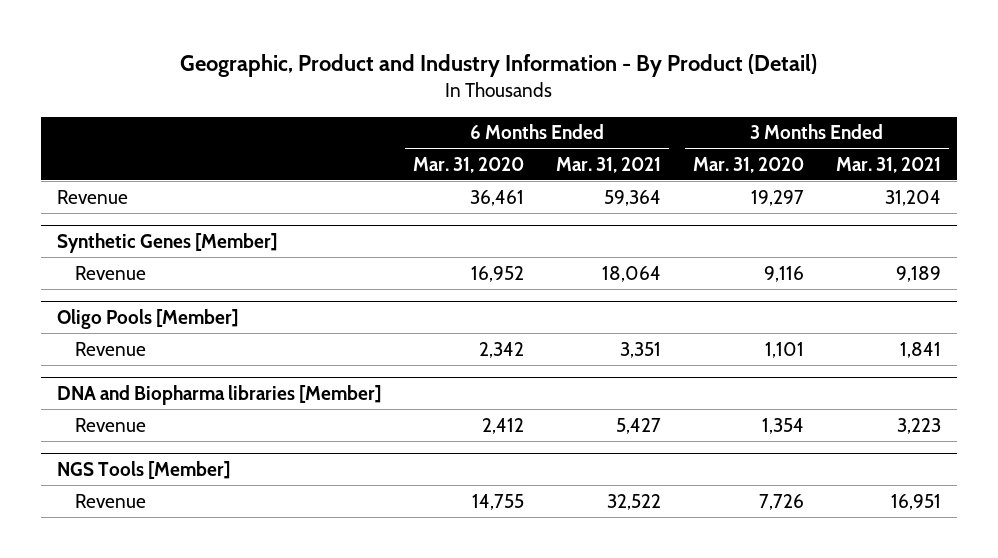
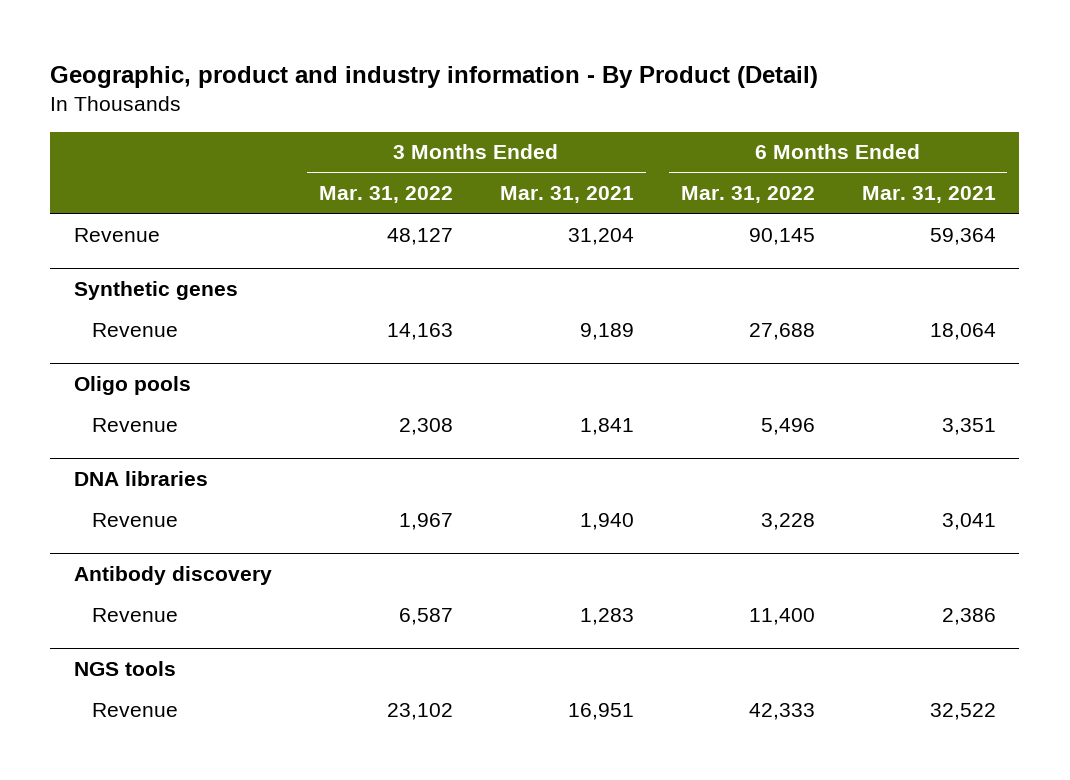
[180,54,818,78] Geographic, Product and Industry Information - By Product (Detail) -> [50,65,819,88] Geographic, product and industry information - By Product (Detail)
[413,156,525,173] Mar. 31, 2020 -> none
[692,156,804,173] Mar. 31, 2020 -> none
none -> [318,186,453,204] Mar. 31, 2022
none -> [680,186,815,204] Mar. 31, 2022
[57,232,278,253] Synthetic Genes [Member] -> [73,280,238,300] Synthetic genes
[57,308,239,329] Oligo Pools [Member] -> [73,375,191,395] Oligo pools
[57,384,382,405] DNA and Biopharma libraries [Member] -> [73,470,208,486] DNA libraries
[616,417,662,434] 5,427 -> [941,512,996,530] 3,041
[896,417,941,434] 3,223 -> [579,512,634,530] 1,940
none -> [73,565,272,585] Antibody discovery
none -> [92,607,179,622] Revenue
[57,460,231,479] NGS Tools [Member] -> [73,660,176,676] NGS tools

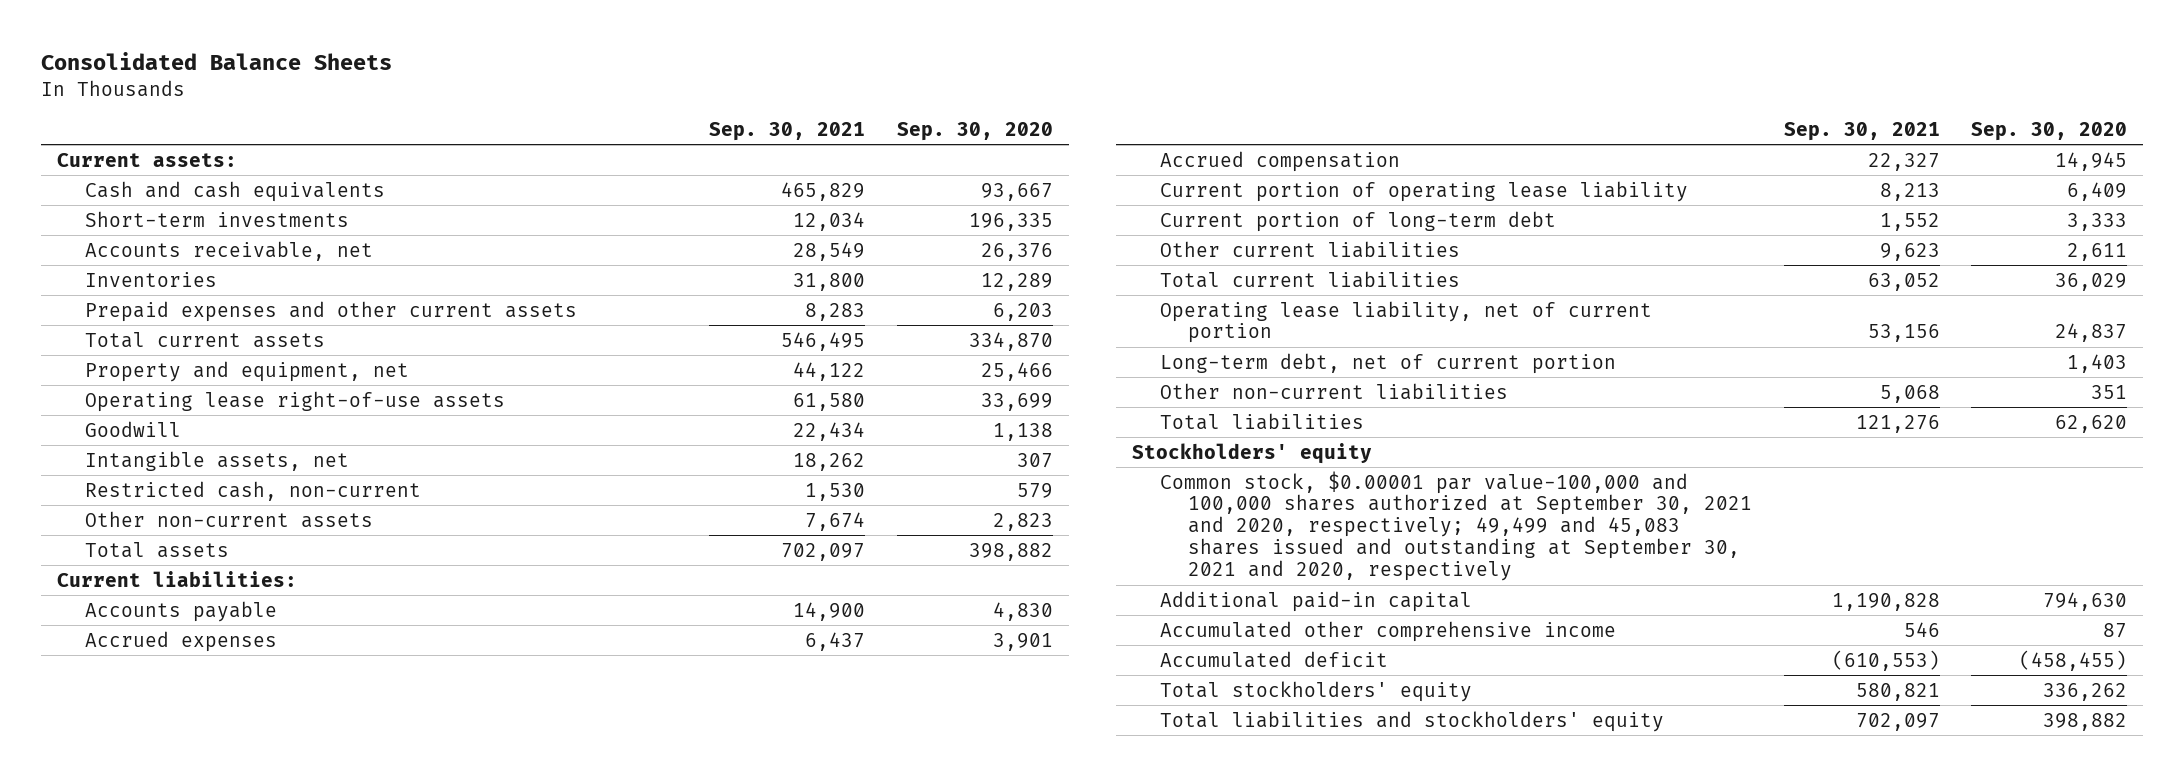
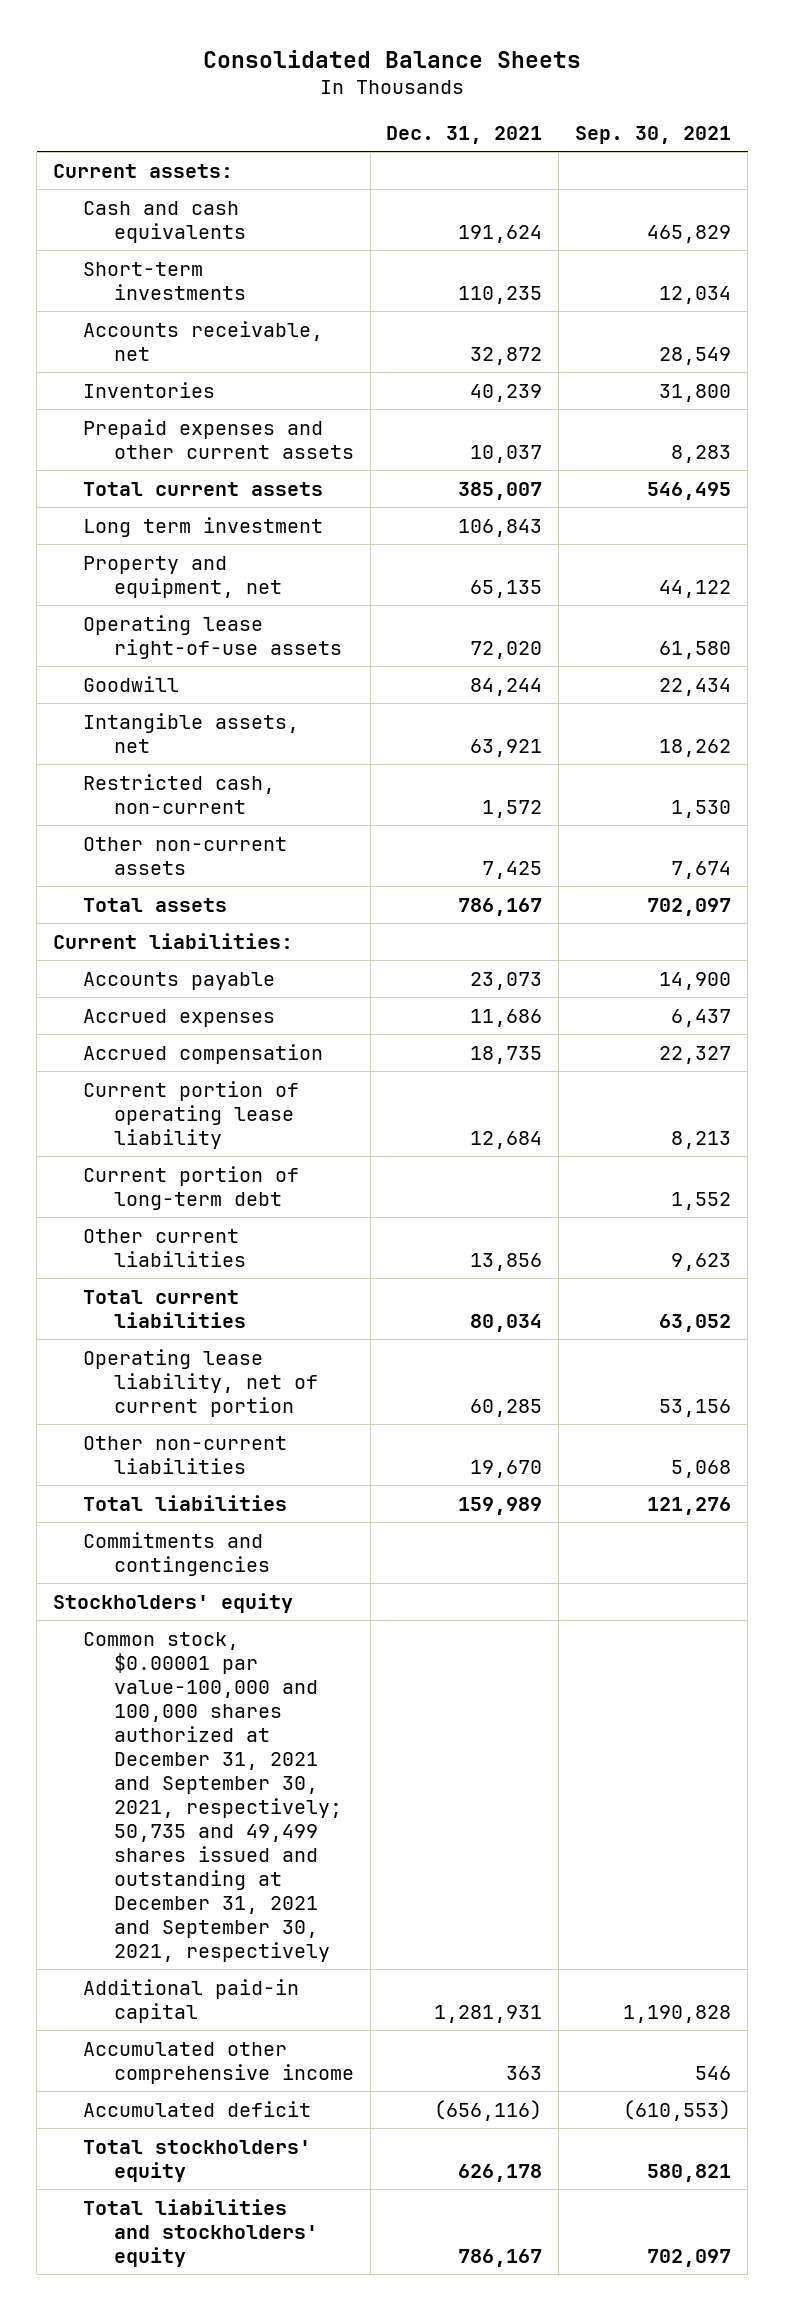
[896,122,1053,142] Sep. 30, 2020 -> none
none -> [386,126,543,145] Dec. 31, 2021
none -> [83,516,324,537] Long term investment
[1159,352,1616,374] Long-term debt, net of current portion -> none
none -> [83,1531,270,1576] Commitments and contingencies
[1159,470,1752,582] Common stock, $0.00001 par value-100,000 and 100,000 shares authorized at September 30, 2021 and 2020, respectively; 49,499 and 45,083 shares issued and outstanding at September 30, 2021 and 2020, respectively -> [83,1631,342,1963] Common stock, $0.00001 par value-100,000 and 100,000 shares authorized at December 31, 2021 and September 30, 2021, respectively; 50,735 and 49,499 shares issued and outstanding at December 31, 2021 and September 30, 2021, respectively

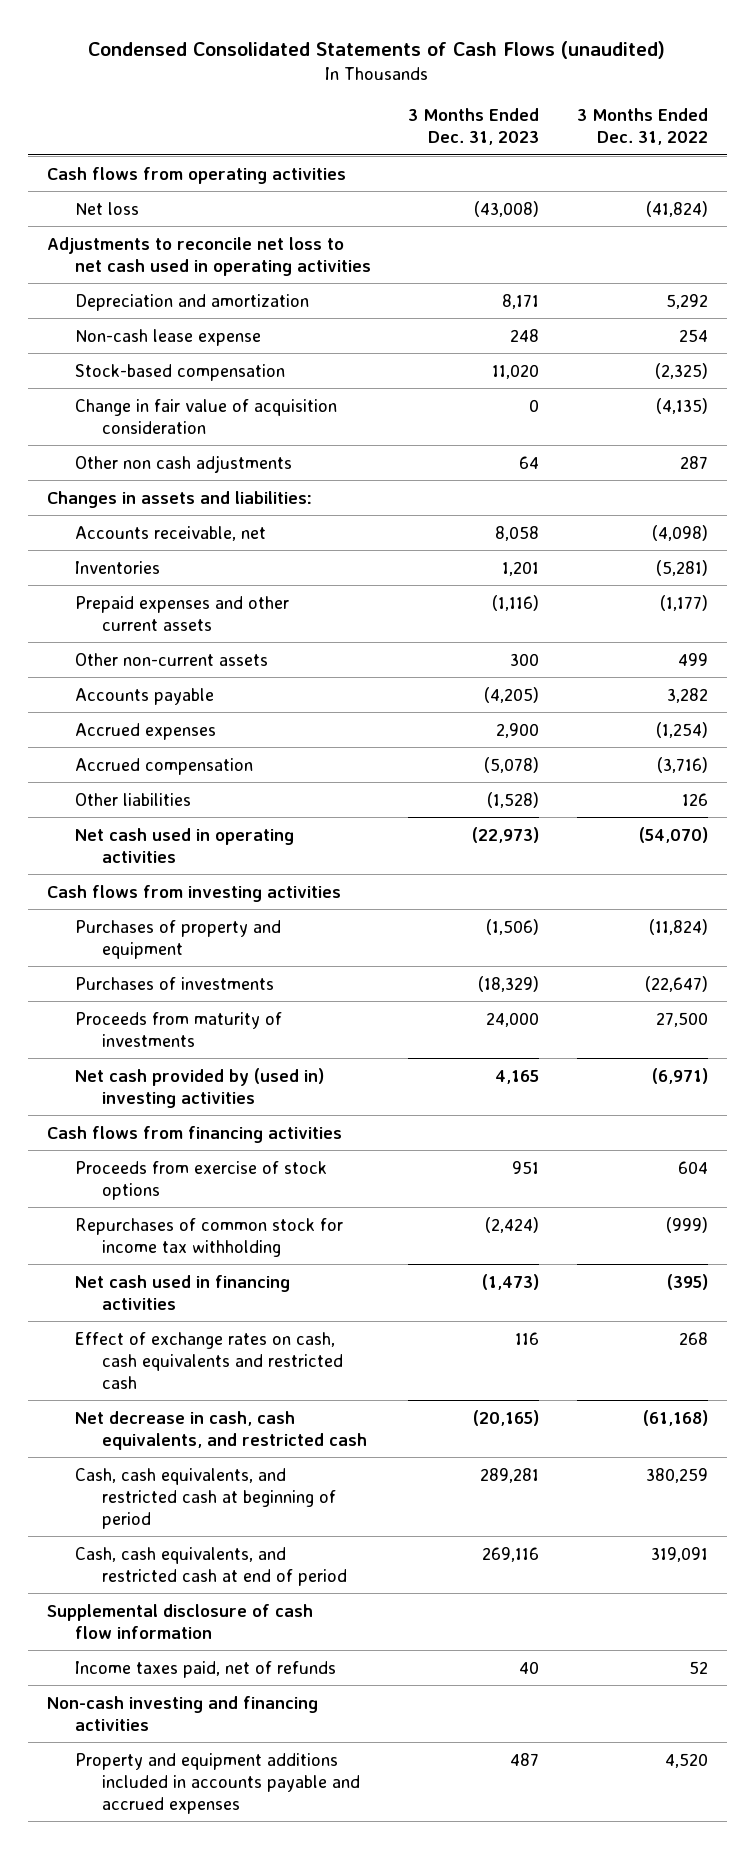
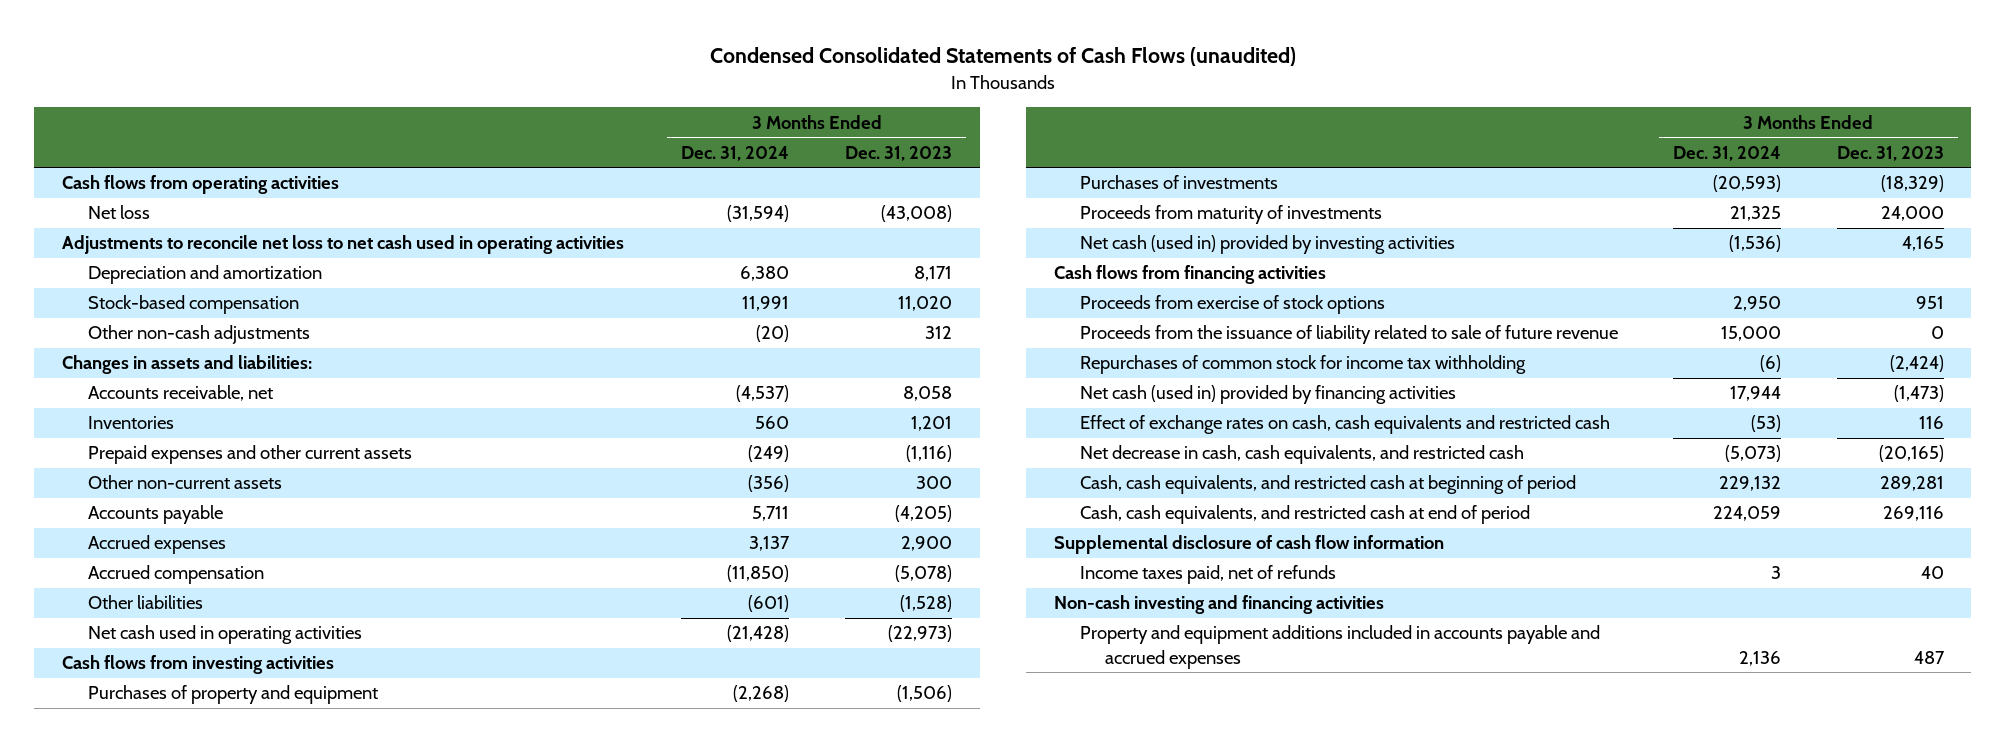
[576,108,708,146] 3 Months Ended Dec. 31, 2022 -> none
none -> [681,145,790,161] Dec. 31, 2024
[74,328,261,346] Non-cash lease expense -> none
[74,398,337,434] Change in fair value of acquisition consideration -> none
[74,454,292,473] Other non cash adjustments -> [87,325,310,345] Other non-cash adjustments
[519,455,540,469] 64 -> [924,326,952,340] 312
[74,1067,324,1108] Net cash provided by (used in) investing activities -> [1079,235,1455,255] Net cash (used in) provided by investing activities
none -> [1079,325,1618,345] Proceeds from the issuance of liability related to sale of future revenue
[74,1274,290,1310] Net cash used in financing activities -> [1079,385,1456,405] Net cash (used in) provided by financing activities

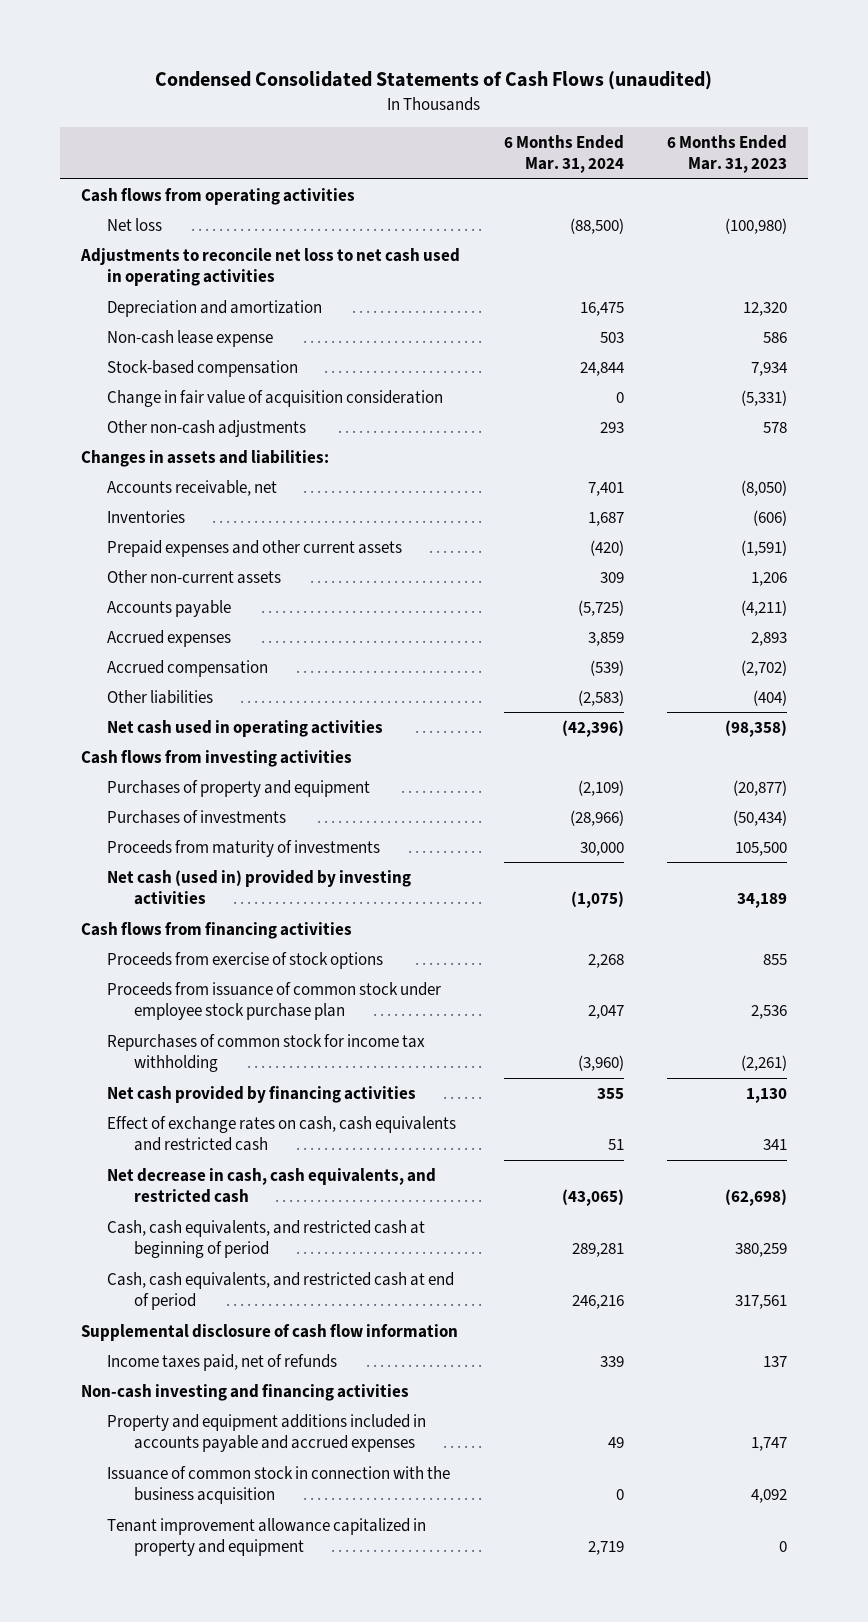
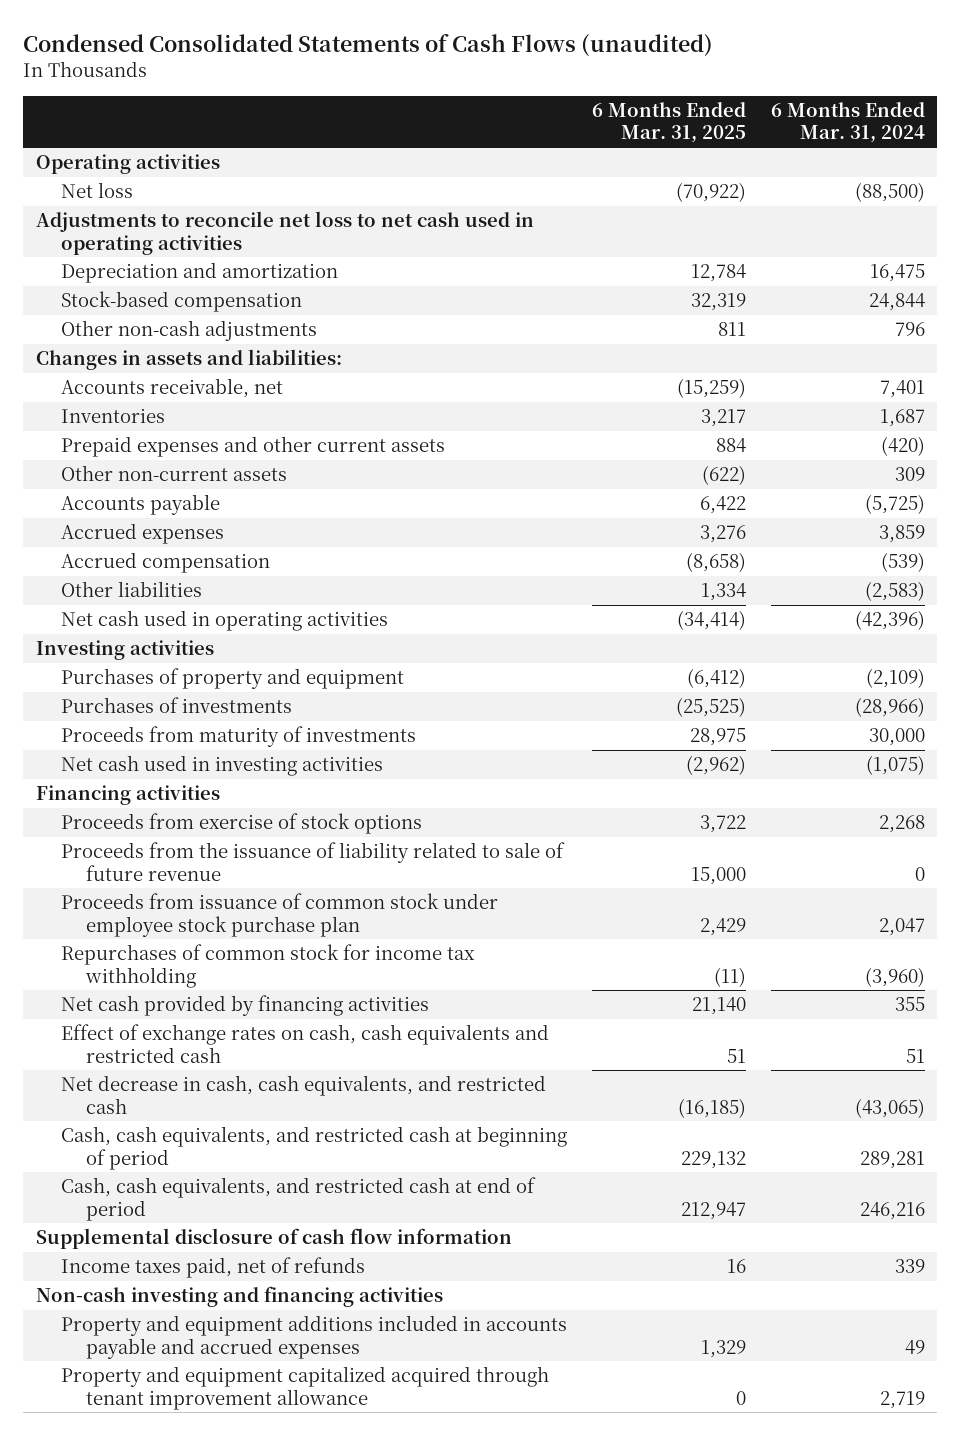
[666,134,787,174] 6 Months Ended Mar. 31, 2023 -> none
none -> [591,102,746,144] 6 Months Ended Mar. 31, 2025
[81,187,356,205] Cash flows from operating activities -> [35,154,220,175] Operating activities
[107,329,274,347] Non-cash lease expense -> none
[107,389,444,407] Change in fair value of acquisition consideration -> none
[599,421,624,433] 293 -> [894,322,925,337] 796
[81,749,353,767] Cash flows from investing activities -> [35,640,214,661] Investing activities
[107,869,412,906] Net cash (used in) provided by investing activities -> [61,755,384,777] Net cash used in investing activities
[81,921,353,939] Cash flows from financing activities -> [35,785,220,806] Financing activities
none -> [61,842,566,881] Proceeds from the issuance of liability related to sale of future revenue
[107,1465,451,1505] Issuance of common stock in connection with the business acquisition -> none
[107,1517,427,1557] Tenant improvement allowance capitalized in property and equipment -> [61,1366,550,1410] Property and equipment capitalized acquired through tenant improvement allowance

